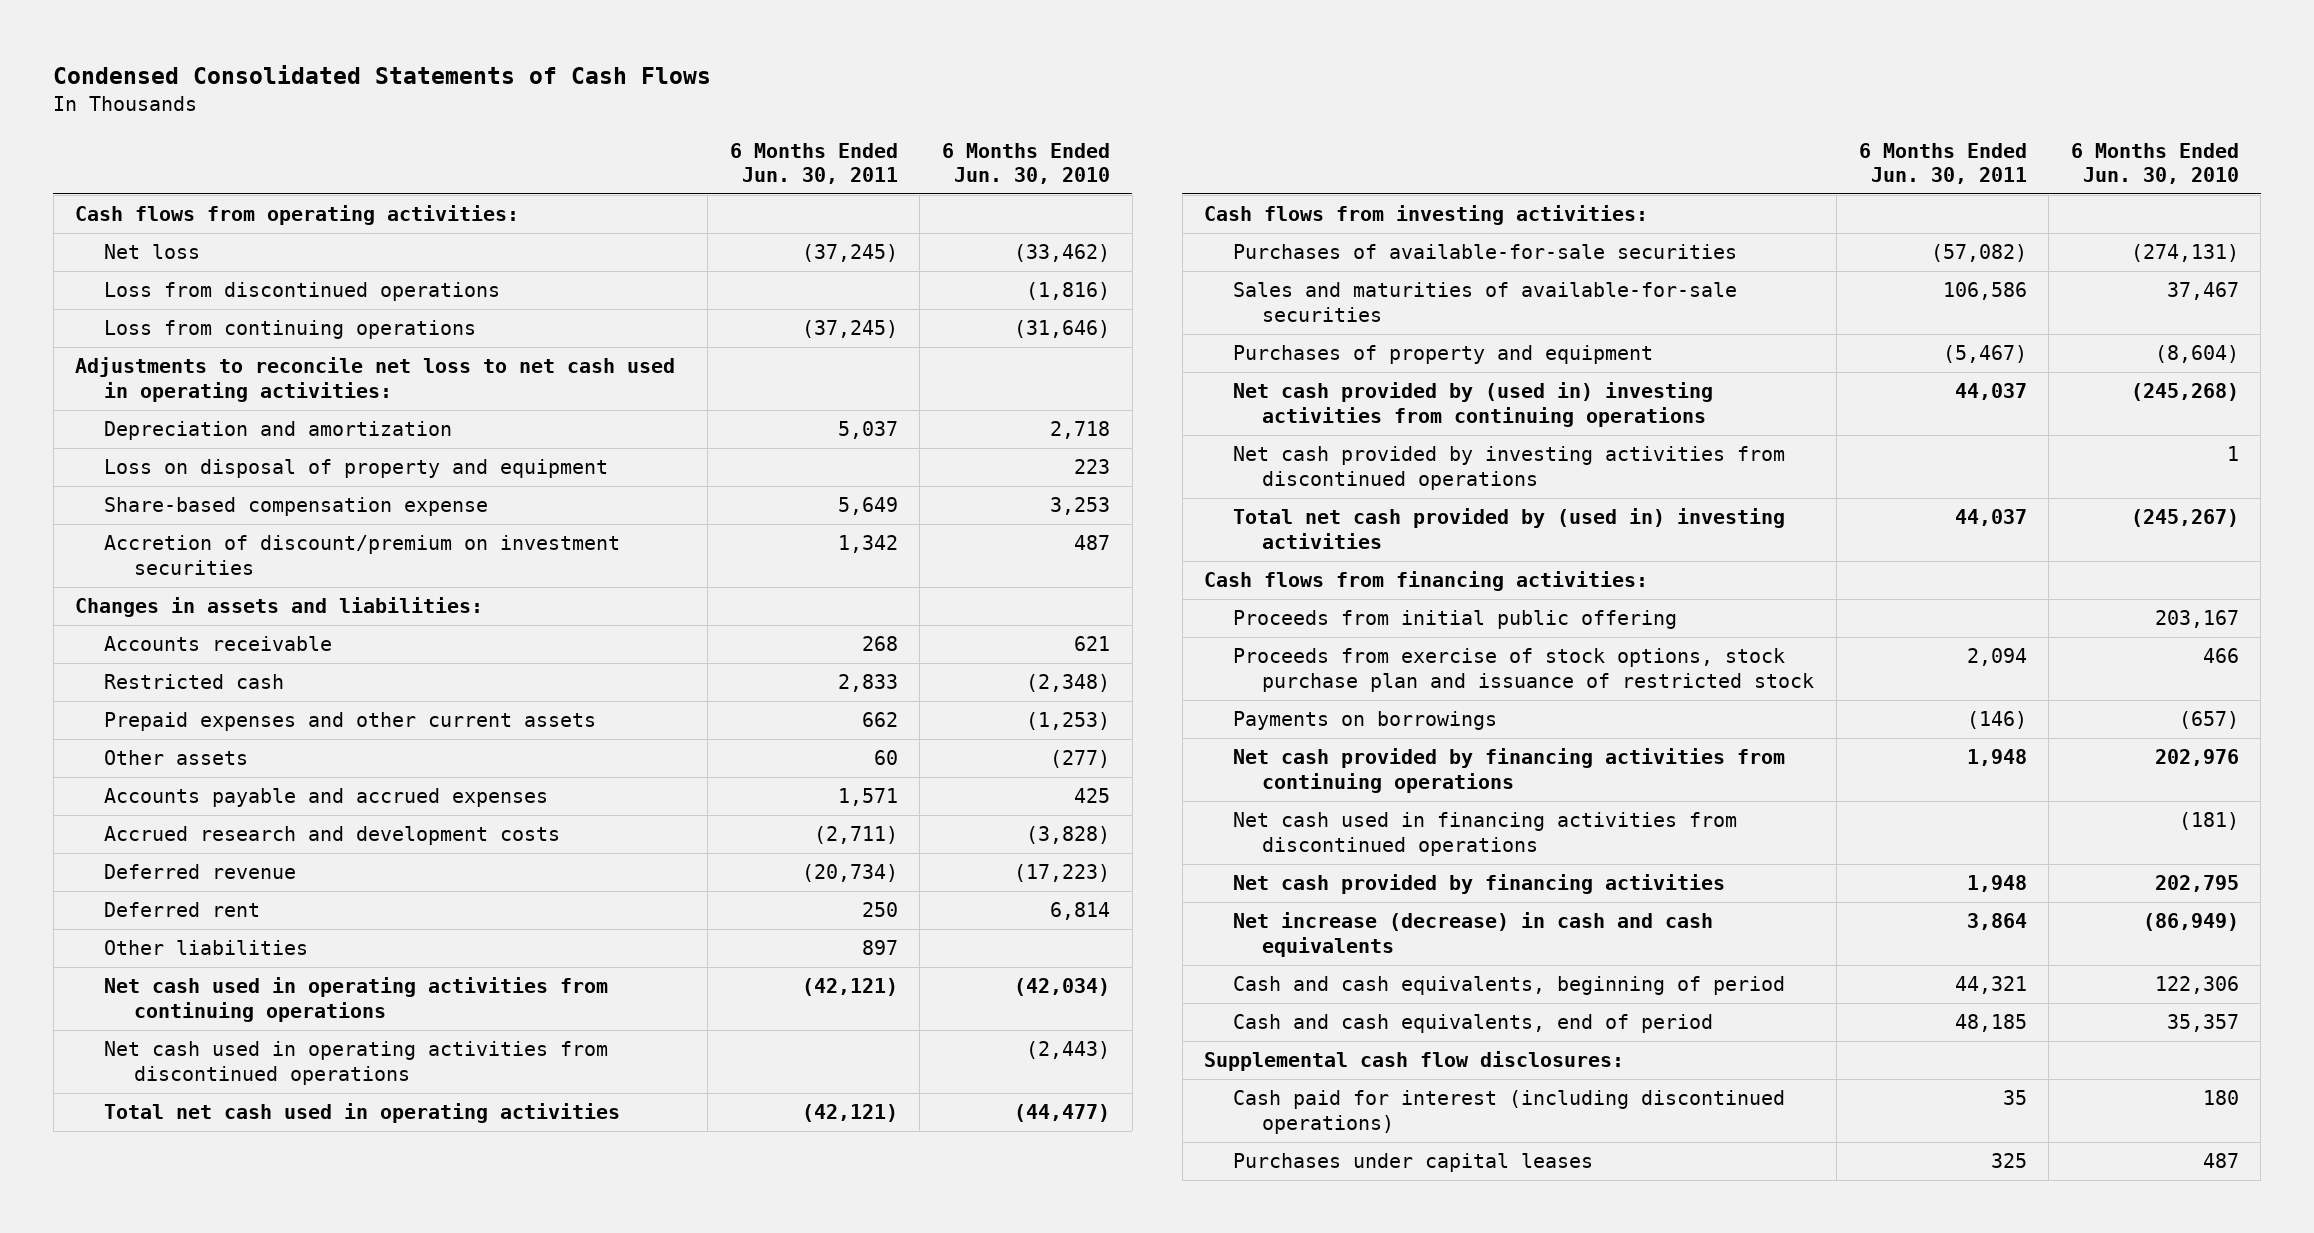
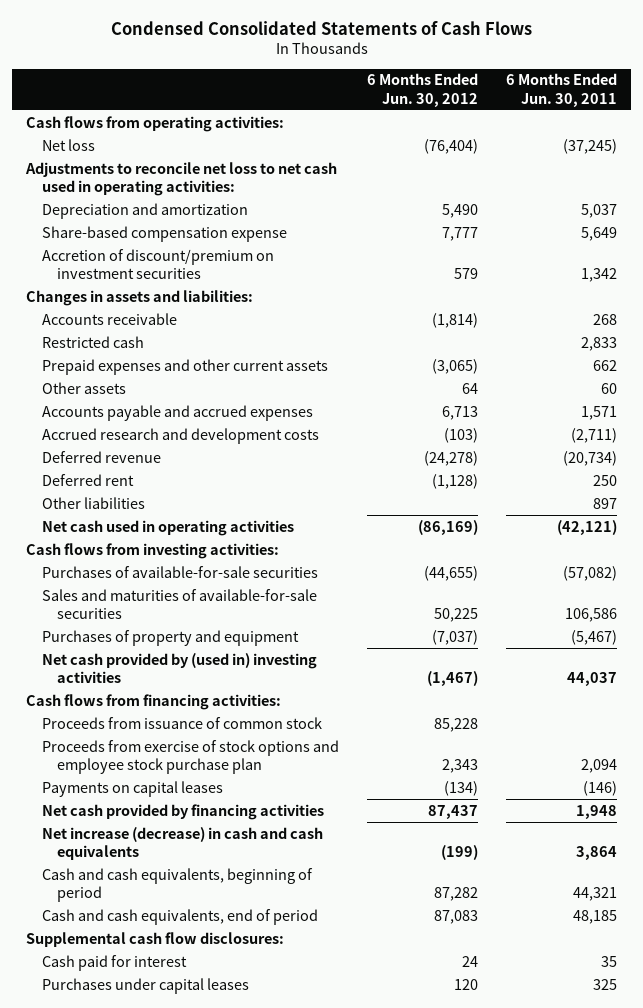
[941,142,1110,185] 6 Months Ended Jun. 30, 2010 -> none
none -> [366,73,478,107] 6 Months Ended Jun. 30, 2012
[104,282,501,302] Loss from discontinued operations -> none
[104,320,477,340] Loss from continuing operations -> none
[104,459,609,479] Loss on disposal of property and equipment -> none
[104,1041,609,1086] Net cash used in operating activities from discontinued operations -> none
[104,1103,621,1124] Total net cash used in operating activities -> none
[104,977,609,1023] Net cash used in operating activities from continuing operations -> [41,519,294,536] Net cash used in operating activities
[1233,446,1786,491] Net cash provided by investing activities from discontinued operations -> none
[1233,508,1786,550] Total net cash provided by (used in) investing activities -> none
[1233,382,1714,428] Net cash provided by (used in) investing activities from continuing operations -> [41,652,317,684] Net cash provided by (used in) investing activities
[1233,610,1678,630] Proceeds from initial public offering -> none
[1233,748,1786,794] Net cash provided by financing activities from continuing operations -> none
[1233,812,1738,857] Net cash used in financing activities from discontinued operations -> none
none -> [41,716,322,729] Proceeds from issuance of common stock
[1233,648,1815,693] Proceeds from exercise of stock options, stock purchase plan and issuance of restricted stock -> [41,739,339,775] Proceeds from exercise of stock options and employee stock purchase plan
[1233,711,1498,731] Payments on borrowings -> [41,780,223,797] Payments on capital leases
[1233,1090,1786,1135] Cash paid for interest (including discontinued operations) -> [41,954,187,971] Cash paid for interest

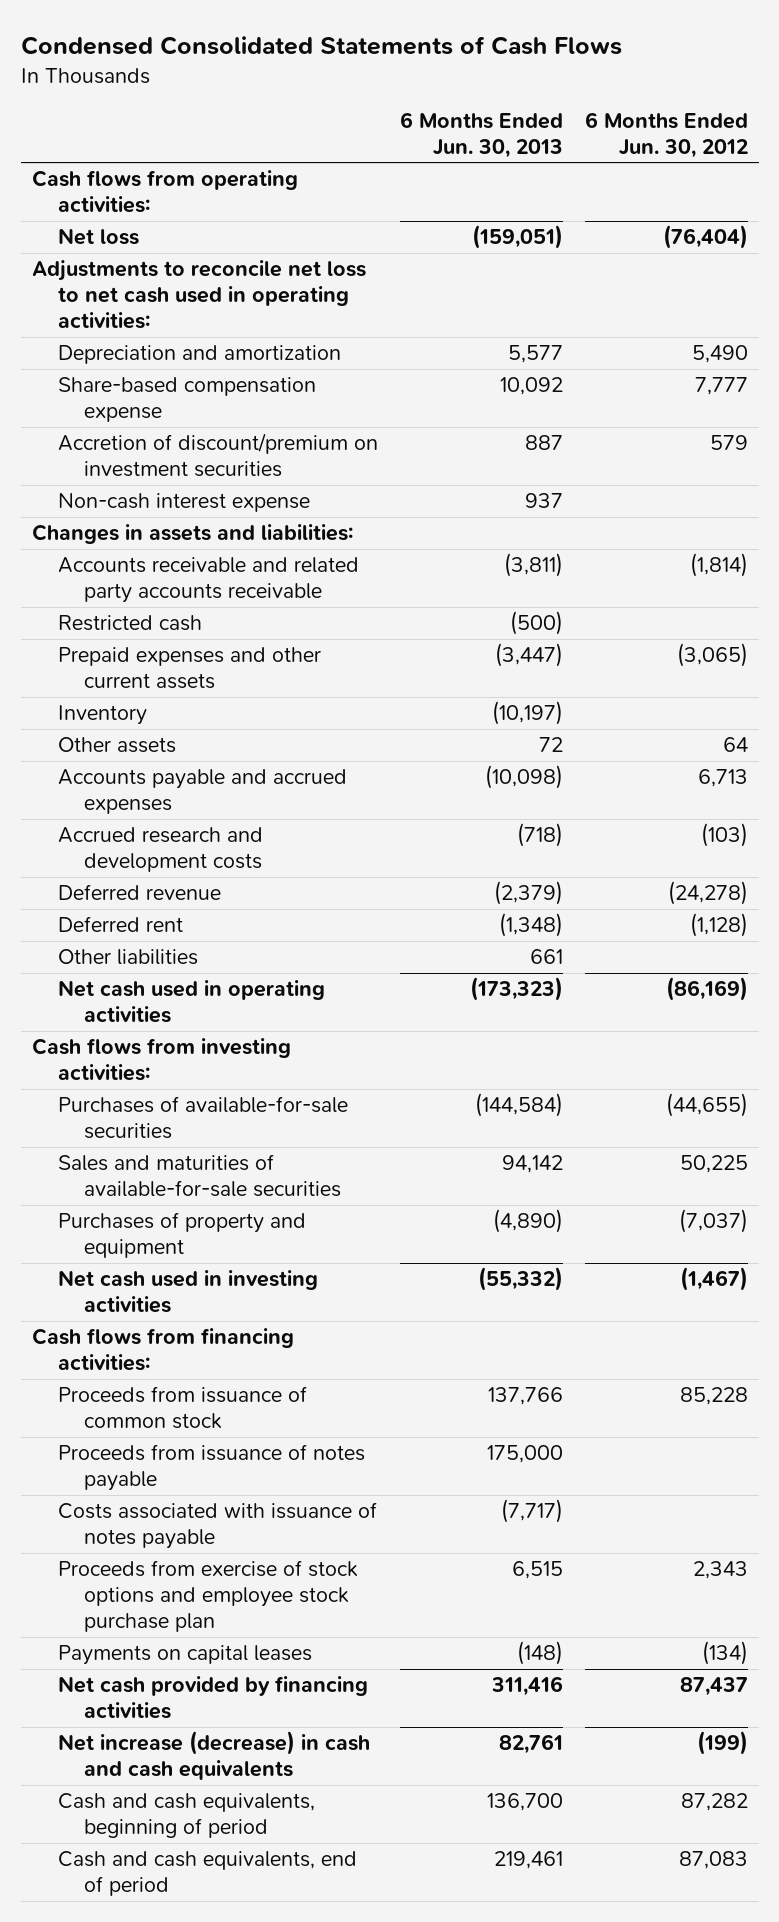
[505,73,617,107] 6 Months Ended Jun. 30, 2011 -> none
none -> [399,111,563,158] 6 Months Ended Jun. 30, 2013
none -> [57,493,310,513] Non-cash interest expense
[41,312,177,325] Accounts receivable -> [57,557,359,604] Accounts receivable and related party accounts receivable
none -> [57,705,147,726] Inventory
[41,652,317,684] Net cash provided by (used in) investing activities -> [57,1270,318,1314] Net cash used in investing activities
none -> [57,1444,365,1492] Proceeds from issuance of notes payable
none -> [57,1502,377,1550] Costs associated with issuance of notes payable
[26,931,285,947] Supplemental cash flow disclosures: -> none
[41,954,187,971] Cash paid for interest -> none
[41,977,249,994] Purchases under capital leases -> none

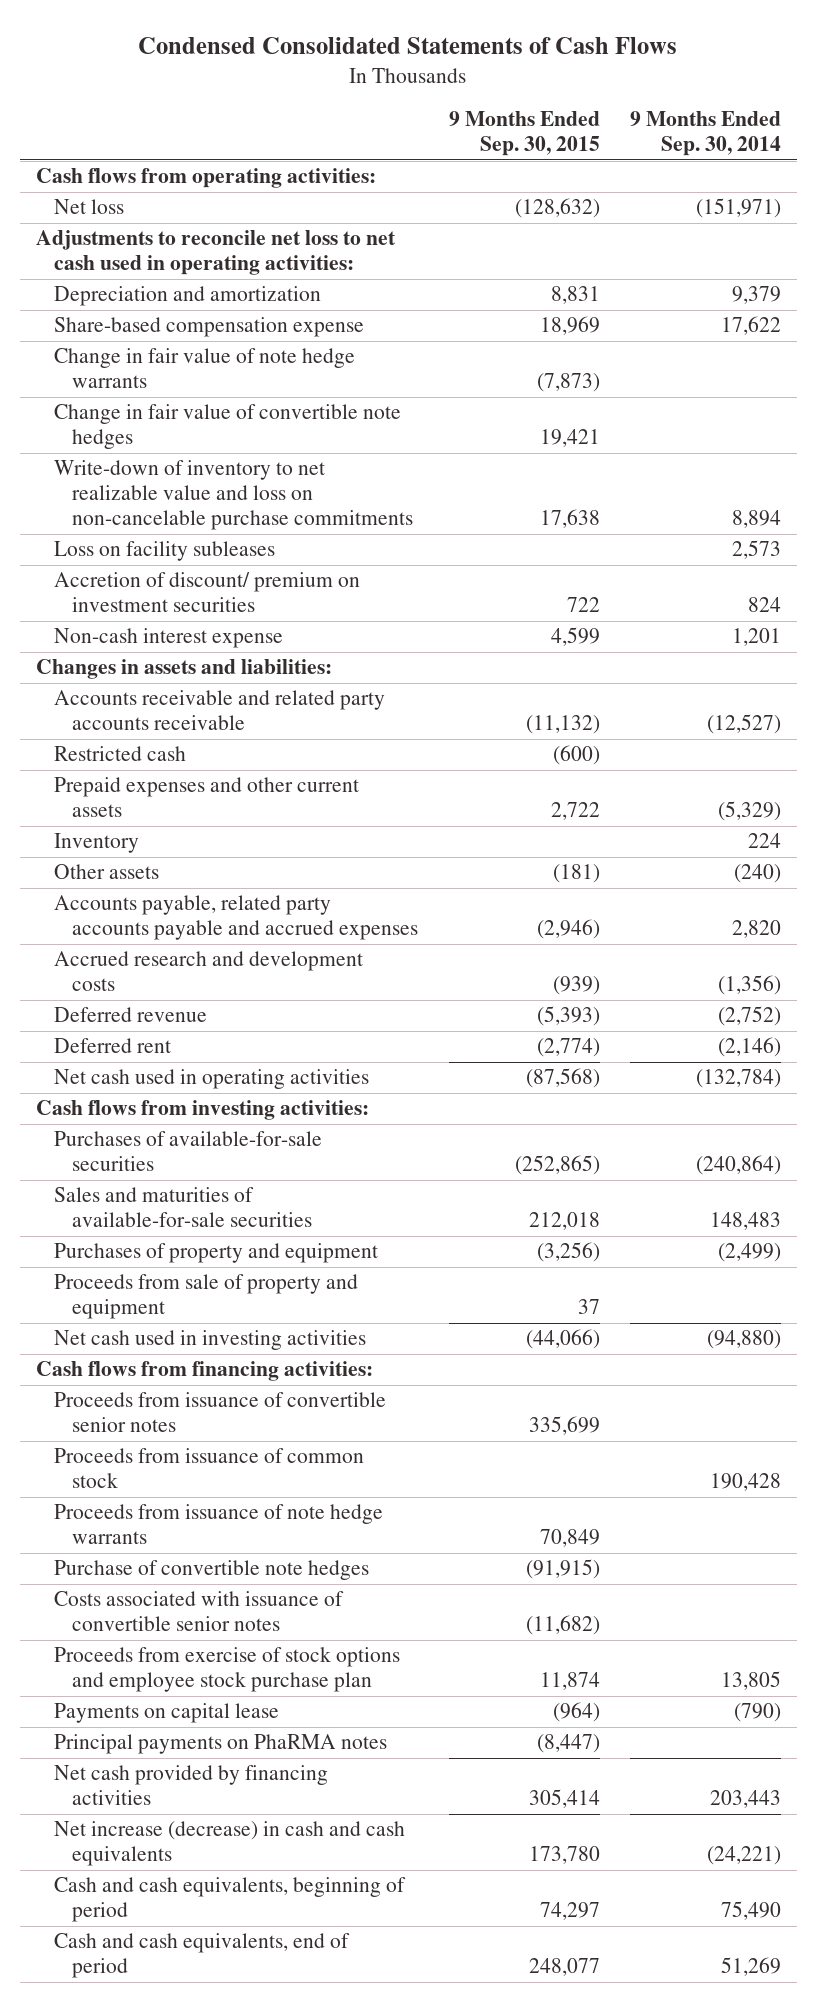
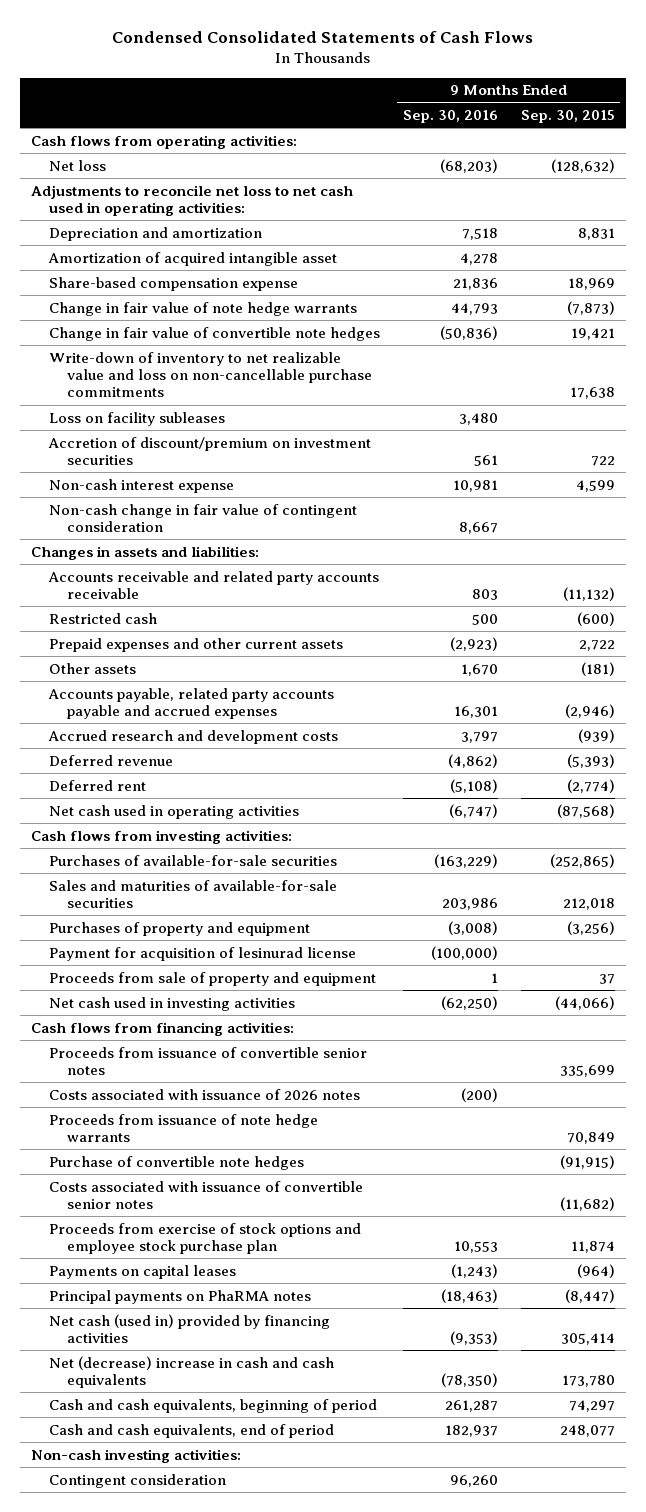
[630,111,782,157] 9 Months Ended Sep. 30, 2014 -> none
none -> [402,110,498,124] Sep. 30, 2016
none -> [47,251,337,266] Amortization of acquired intangible asset
[53,460,414,531] Write-down of inventory to net realizable value and loss on non-cancelable purchase commitments -> [48,351,372,398] Write-down of inventory to net realizable value and loss on non-cancellable purchase commitments
[53,572,360,613] Accretion of discount/ premium on investment securities -> [47,436,371,465] Accretion of discount/premium on investment securities
none -> [48,503,357,532] Non-cash change in fair value of contingent consideration
[53,833,139,854] Inventory -> none
none -> [48,946,356,961] Payment for acquisition of lesinurad license
[53,1448,364,1489] Proceeds from issuance of common stock -> none
none -> [48,1088,360,1100] Costs associated with issuance of 2026 notes
[53,1703,279,1724] Payments on capital lease -> [48,1264,236,1279] Payments on capital leases
[53,1765,328,1806] Net cash provided by financing activities -> [48,1313,330,1343] Net cash (used in) provided by financing activities
[53,1821,405,1867] Net increase (decrease) in cash and cash equivalents -> [48,1355,334,1388] Net (decrease) increase in cash and cash equivalents
none -> [31,1448,242,1463] Non-cash investing activities:
none -> [48,1473,226,1488] Contingent consideration

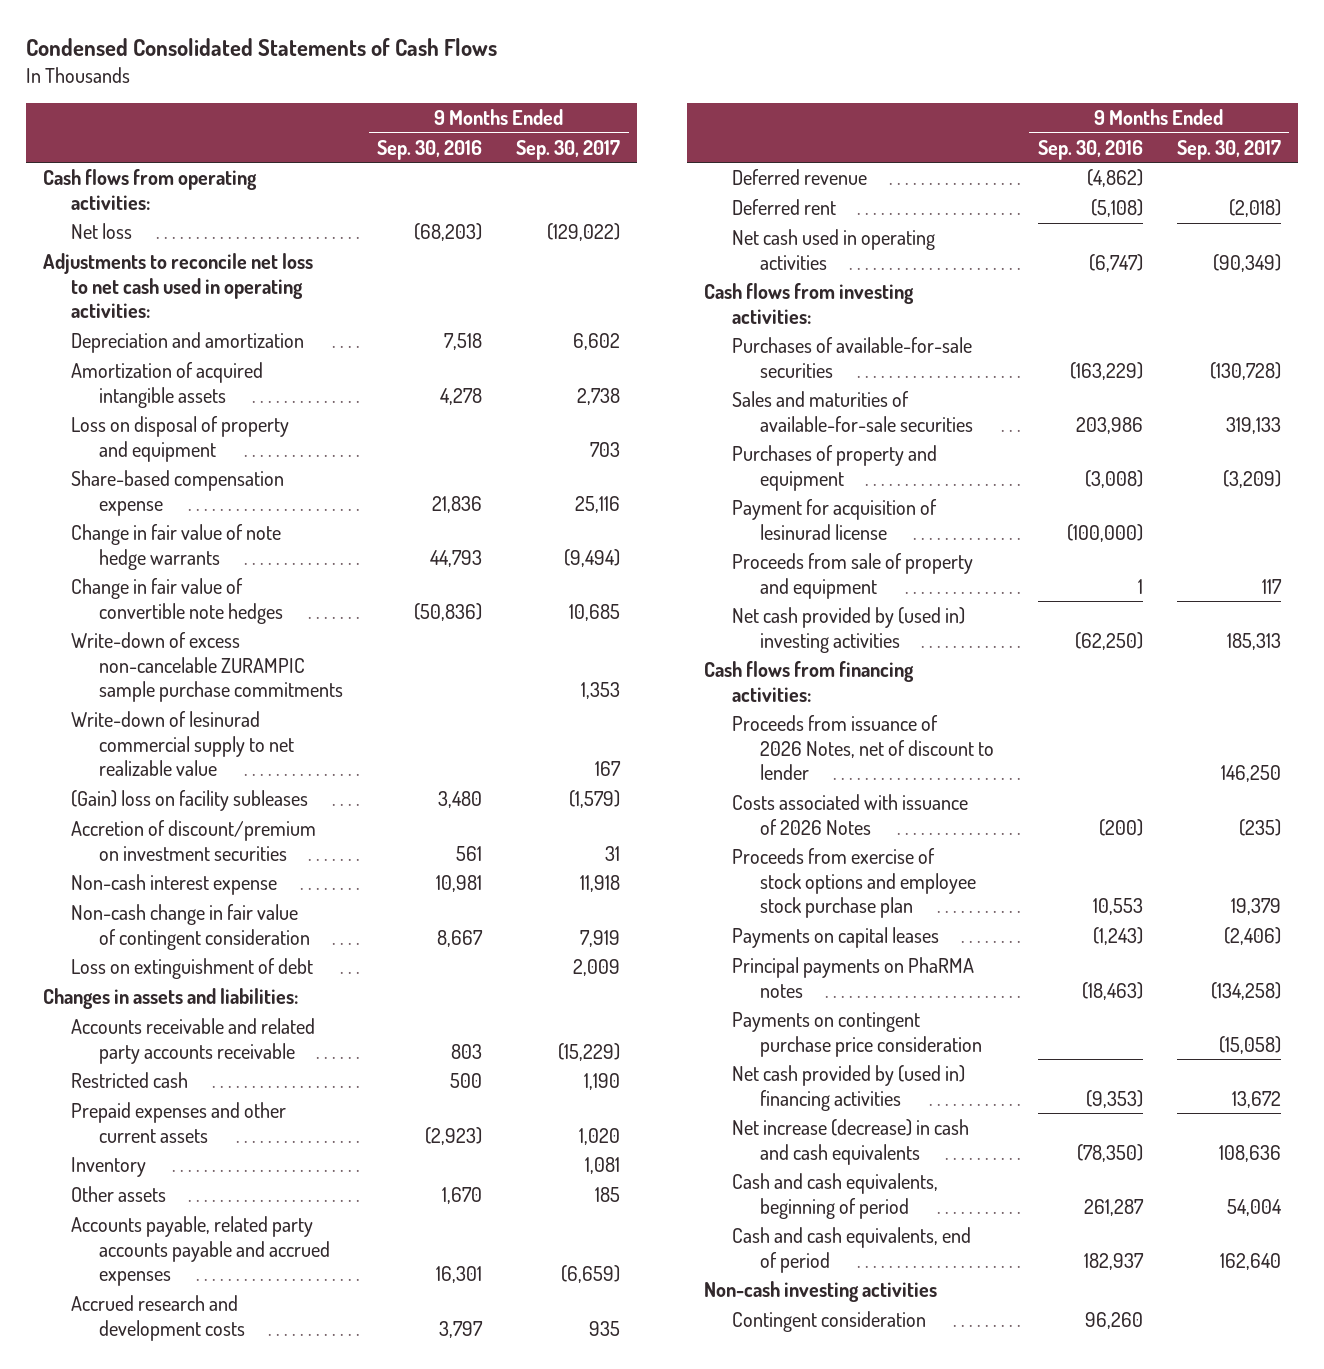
[520,110,615,124] Sep. 30, 2015 -> none
none -> [516,139,621,160] Sep. 30, 2017
[47,251,337,266] Amortization of acquired intangible asset -> [70,362,263,408] Amortization of acquired intangible assets
none -> [70,416,289,462] Loss on disposal of property and equipment
[48,351,372,398] Write-down of inventory to net realizable value and loss on non-cancellable purchase commitments -> none
none -> [70,632,343,703] Write-down of excess non-cancelable ZURAMPIC sample purchase commitments
none -> [70,711,294,777] Write-down of lesinurad commercial supply to net realizable value
[48,411,225,426] Loss on facility subleases -> [70,790,308,812] (Gain) loss on facility subleases
none -> [70,958,313,980] Loss on extinguishment of debt
none -> [70,1157,146,1178] Inventory
[48,996,295,1011] Net cash used in investing activities -> [731,607,965,653] Net cash provided by (used in) investing activities
[48,1046,367,1075] Proceeds from issuance of convertible senior notes -> none
[48,1113,318,1142] Proceeds from issuance of note hedge warrants -> none
[48,1155,304,1170] Purchase of convertible note hedges -> none
[48,1180,363,1209] Costs associated with issuance of convertible senior notes -> none
none -> [731,715,994,781] Proceeds from issuance of 2026 Notes, net of discount to lender
[48,1088,360,1100] Costs associated with issuance of 2026 notes -> [731,794,968,835] Costs associated with issuance of 2026 Notes
none -> [731,1012,982,1057] Payments on contingent purchase price consideration
[48,1313,330,1343] Net cash (used in) provided by financing activities -> [731,1065,965,1111] Net cash provided by (used in) financing activities
[48,1355,334,1388] Net (decrease) increase in cash and cash equivalents -> [731,1119,969,1165] Net increase (decrease) in cash and cash equivalents
[31,1448,242,1463] Non-cash investing activities: -> [703,1281,937,1303] Non-cash investing activities

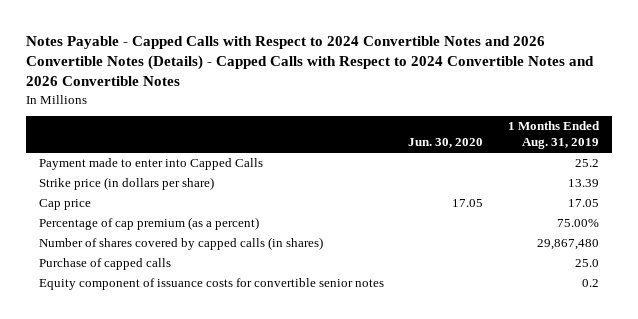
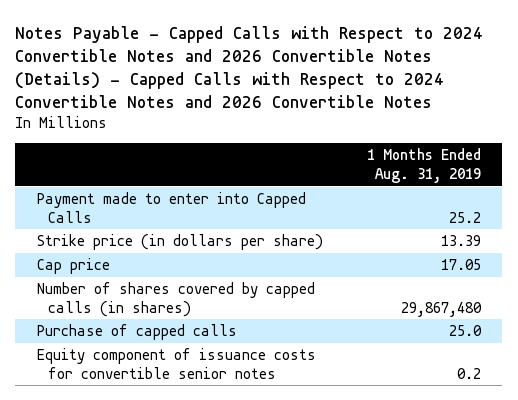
[408,138,484,149] Jun. 30, 2020 -> none
[38,217,259,231] Percentage of cap premium (as a percent) -> none

